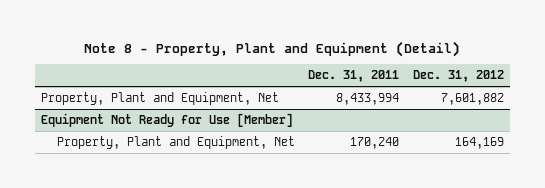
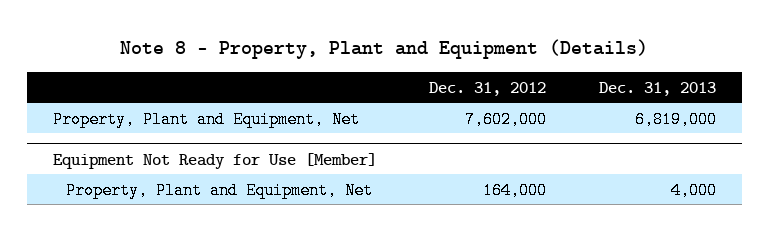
[84,40,461,57] Note 8 - Property, Plant and Equipment (Detail) -> [120,39,649,60] Note 8 - Property, Plant and Equipment (Details)
[308,70,400,83] Dec. 31, 2011 -> none
none -> [598,81,716,96] Dec. 31, 2013
[440,93,504,106] 7,601,882 -> [465,110,548,128] 7,602,000
[454,137,504,150] 164,169 -> [483,181,548,199] 164,000

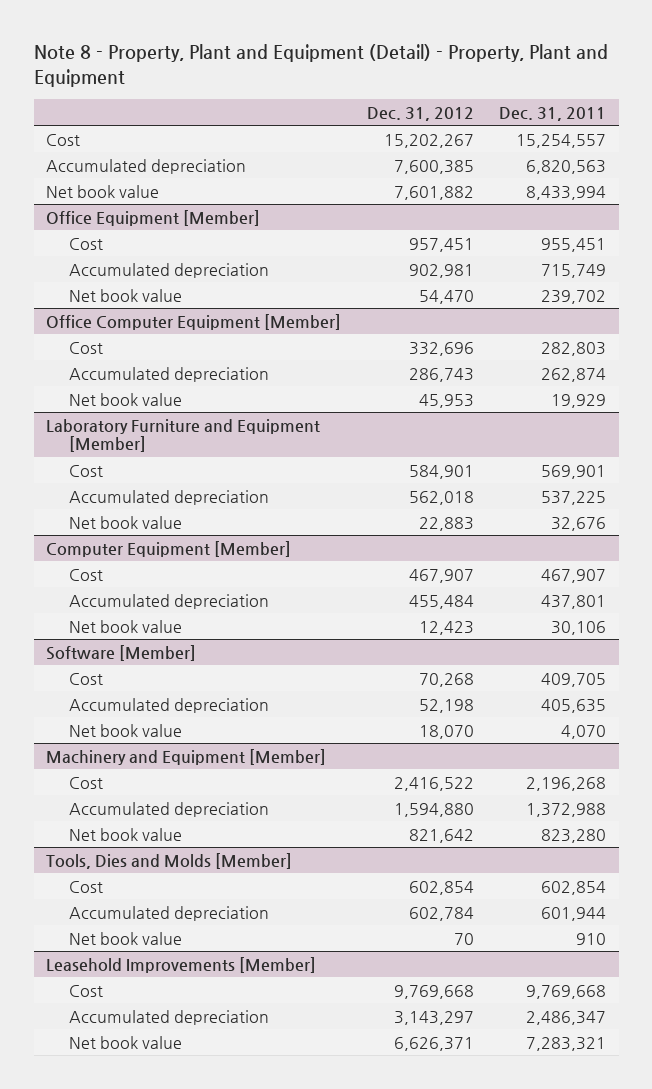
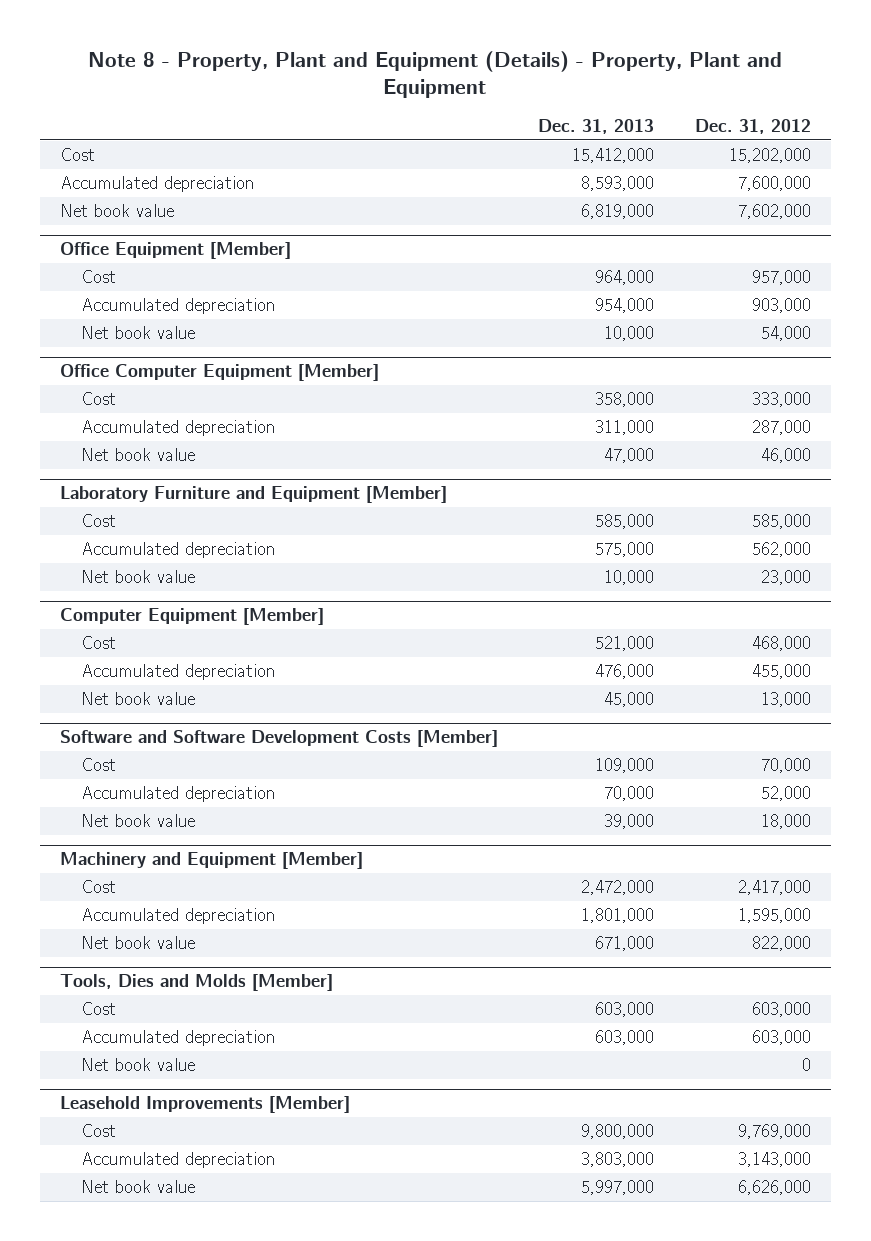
[33,44,608,88] Note 8 - Property, Plant and Equipment (Detail) - Property, Plant and Equipment -> [88,51,783,99] Note 8 - Property, Plant and Equipment (Details) - Property, Plant and Equipment
[498,106,606,121] Dec. 31, 2011 -> none
none -> [538,119,655,135] Dec. 31, 2013
[383,133,474,148] 15,202,267 -> [728,148,811,164] 15,202,000
[393,159,474,174] 7,600,385 -> [737,176,811,192] 7,600,000
[393,185,474,200] 7,601,882 -> [737,204,811,220] 7,602,000
[408,237,474,252] 957,451 -> [751,270,811,286] 957,000
[408,263,474,278] 902,981 -> [751,298,811,314] 903,000
[418,289,474,304] 54,470 -> [760,326,811,342] 54,000
[408,341,474,356] 332,696 -> [751,392,811,408] 333,000
[408,367,474,382] 286,743 -> [751,420,811,436] 287,000
[418,393,474,408] 45,953 -> [760,448,811,464] 46,000
[408,464,474,479] 584,901 -> [751,514,811,530] 585,000
[408,490,474,505] 562,018 -> [751,542,811,558] 562,000
[418,516,474,531] 22,883 -> [760,570,811,586] 23,000
[46,644,197,661] Software [Member] -> none
[408,568,474,583] 467,907 -> [751,636,811,652] 468,000
[408,594,474,609] 455,484 -> [751,664,811,680] 455,000
[418,620,474,635] 12,423 -> [760,692,811,708] 13,000
none -> [59,730,498,748] Software and Software Development Costs [Member]
[418,672,474,687] 70,268 -> [760,758,811,774] 70,000
[418,698,474,713] 52,198 -> [760,786,811,802] 52,000
[418,724,474,739] 18,070 -> [760,814,811,830] 18,000
[393,776,474,791] 2,416,522 -> [737,880,811,896] 2,417,000
[393,802,474,817] 1,594,880 -> [737,908,811,924] 1,595,000
[408,828,474,843] 821,642 -> [751,936,811,952] 822,000
[408,880,474,895] 602,854 -> [751,1002,811,1018] 603,000
[408,906,474,921] 602,784 -> [751,1030,811,1046] 603,000
[453,932,474,945] 70 -> [801,1058,811,1072] 0
[393,984,474,999] 9,769,668 -> [737,1124,811,1140] 9,769,000
[393,1010,474,1025] 3,143,297 -> [737,1152,811,1168] 3,143,000
[393,1036,474,1051] 6,626,371 -> [737,1180,811,1196] 6,626,000

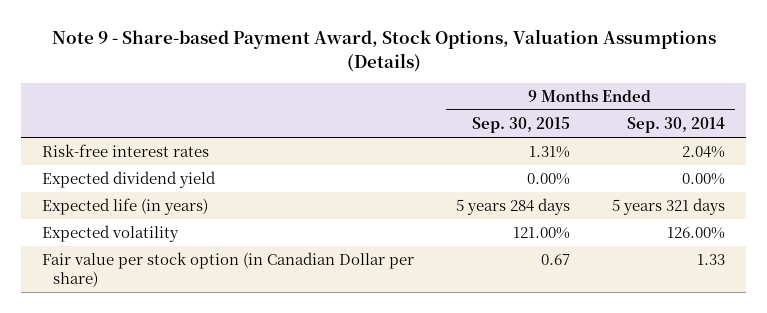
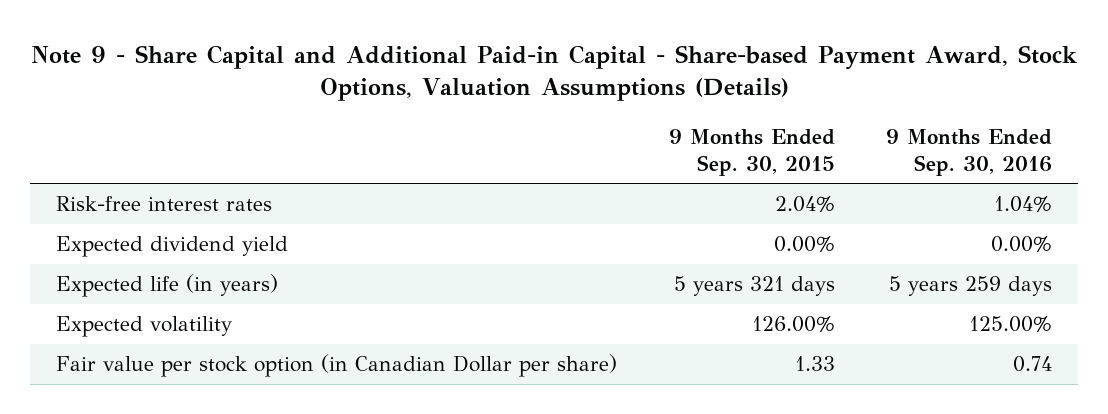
[51,29,716,72] Note 9 - Share-based Payment Award, Stock Options, Valuation Assumptions (Details) -> [31,44,1078,102] Note 9 - Share Capital and Additional Paid-in Capital - Share-based Payment Award, Stock Options, Valuation Assumptions (Details)
[626,117,725,134] Sep. 30, 2014 -> none
none -> [886,128,1053,176] 9 Months Ended Sep. 30, 2016
[529,146,571,159] 1.31% -> [774,196,835,213] 2.04%
[456,198,571,216] 5 years 284 days -> [673,276,835,297] 5 years 321 days
[513,227,571,240] 121.00% -> [751,316,835,333] 126.00%
[541,254,571,266] 0.67 -> [794,356,835,372] 1.33

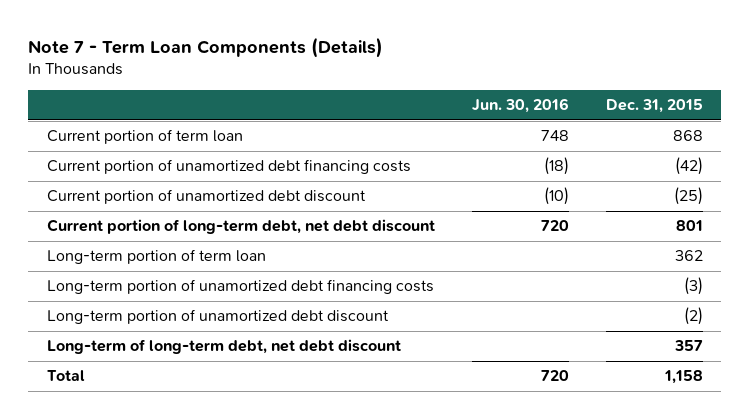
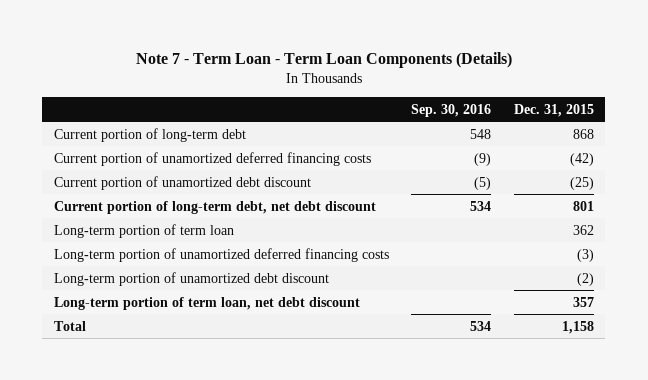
[28,36,384,58] Note 7 - Term Loan Components (Details) -> [135,51,512,68] Note 7 - Term Loan - Term Loan Components (Details)
[471,98,569,114] Jun. 30, 2016 -> none
none -> [411,103,492,117] Sep. 30, 2016
[46,129,243,145] Current portion of term loan -> [53,127,246,142] Current portion of long-term debt
[46,159,411,175] Current portion of unamortized debt financing costs -> [53,151,371,166] Current portion of unamortized deferred financing costs
[46,279,434,295] Long-term portion of unamortized debt financing costs -> [53,247,389,262] Long-term portion of unamortized deferred financing costs
[46,339,401,355] Long-term of long-term debt, net debt discount -> [53,296,360,310] Long-term portion of term loan, net debt discount

